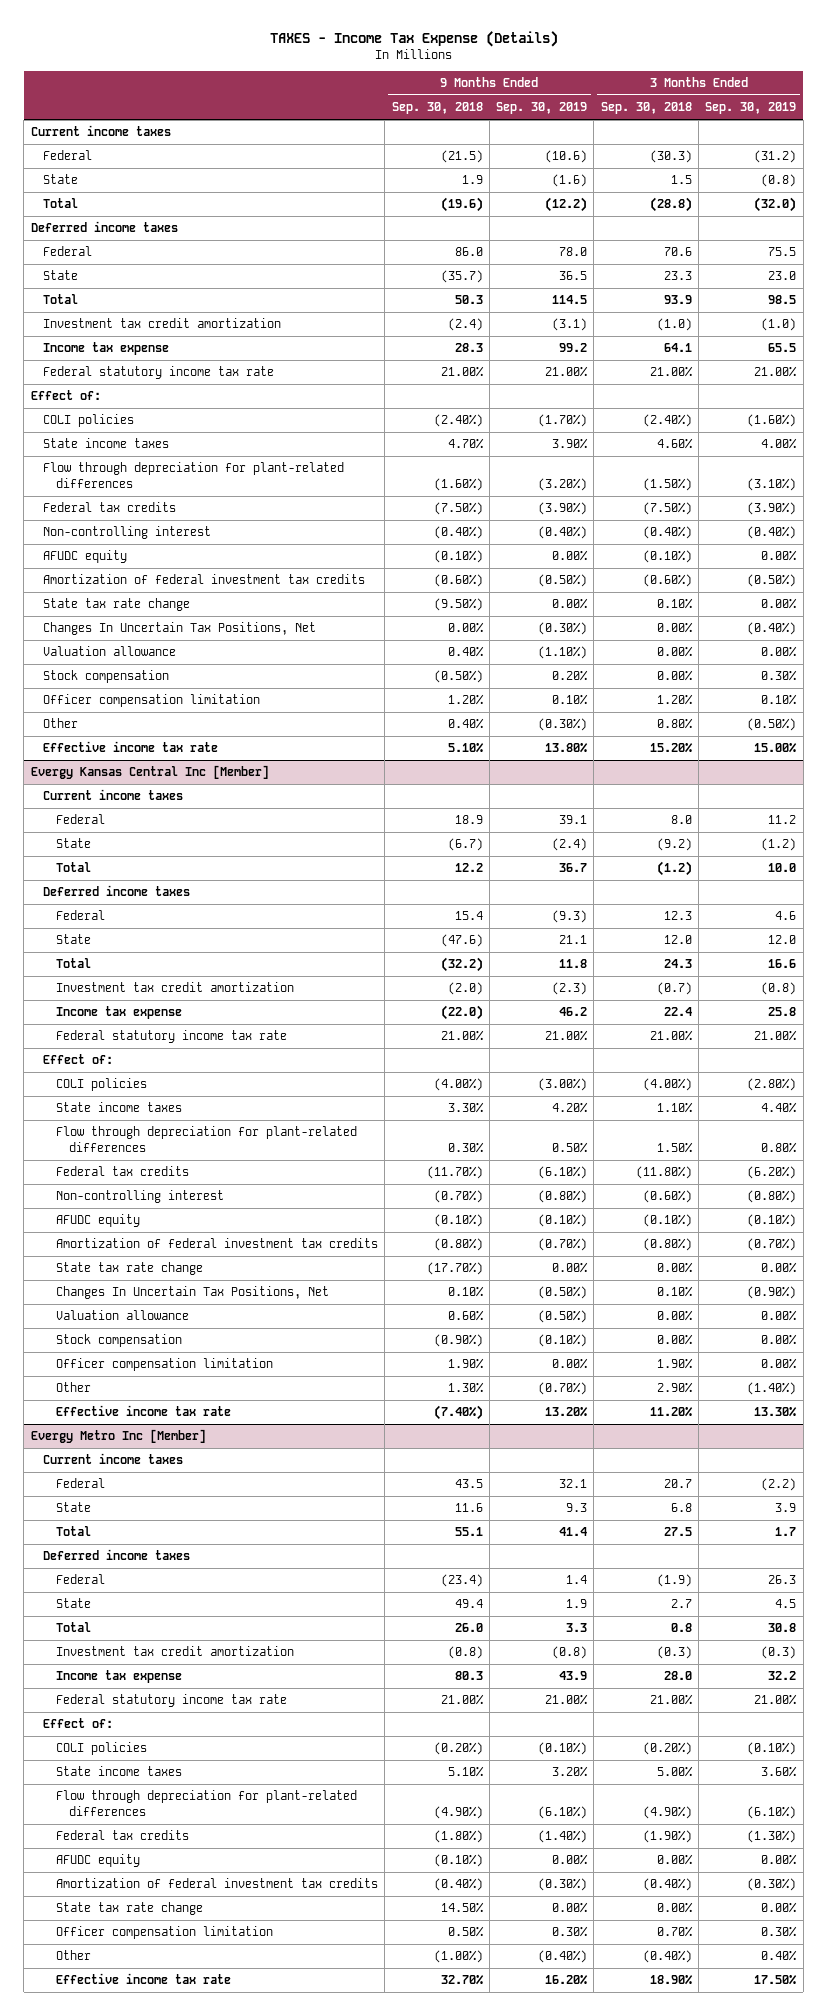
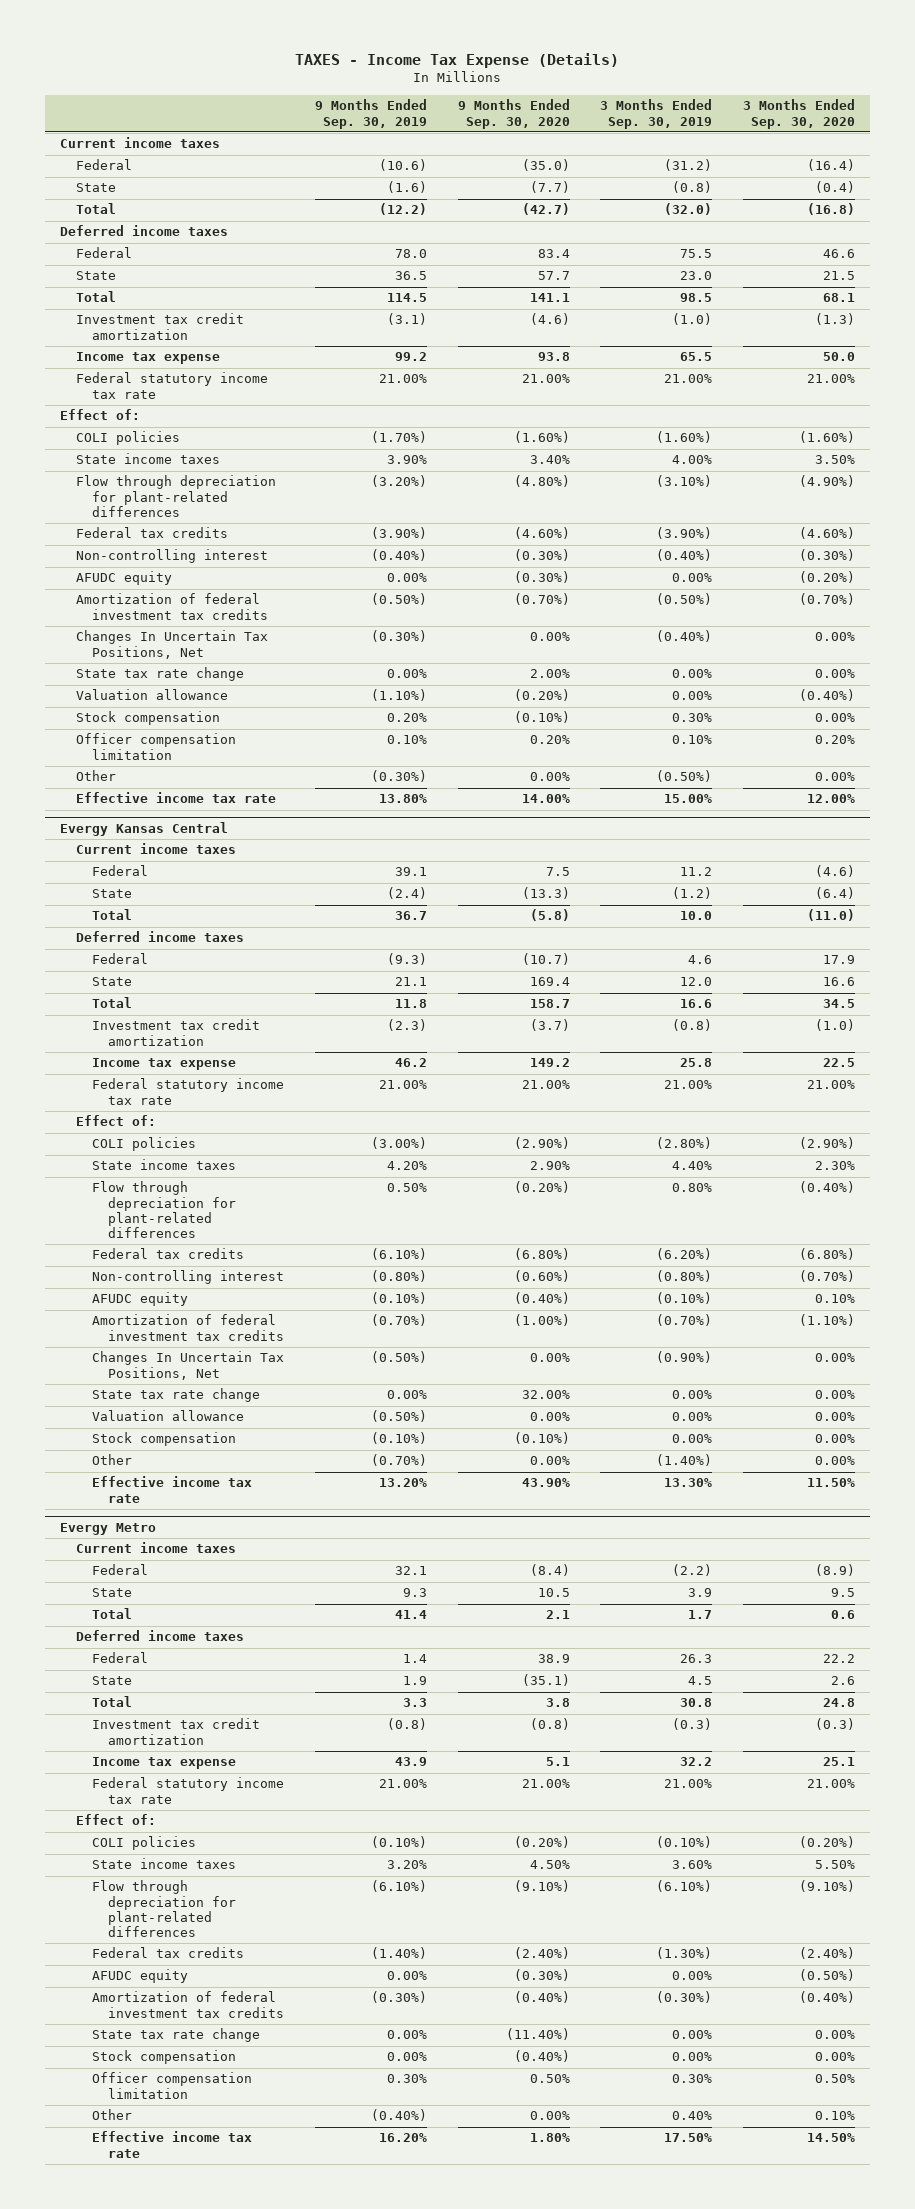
[391,102,483,115] Sep. 30, 2018 -> none
[600,102,692,115] Sep. 30, 2018 -> none
none -> [457,99,570,129] 9 Months Ended Sep. 30, 2020
none -> [742,99,855,129] 3 Months Ended Sep. 30, 2020
[43,598,191,612] State tax rate change -> [76,667,245,682] State tax rate change
[30,765,269,780] Evergy Kansas Central Inc [Member] -> [59,822,228,837] Evergy Kansas Central
[56,1262,204,1276] State tax rate change -> none
none -> [92,1388,261,1403] State tax rate change
[56,1358,274,1372] Officer compensation limitation -> none
[30,1429,206,1444] Evergy Metro Inc [Member] -> [59,1523,156,1536] Evergy Metro
none -> [92,2050,237,2065] Stock compensation

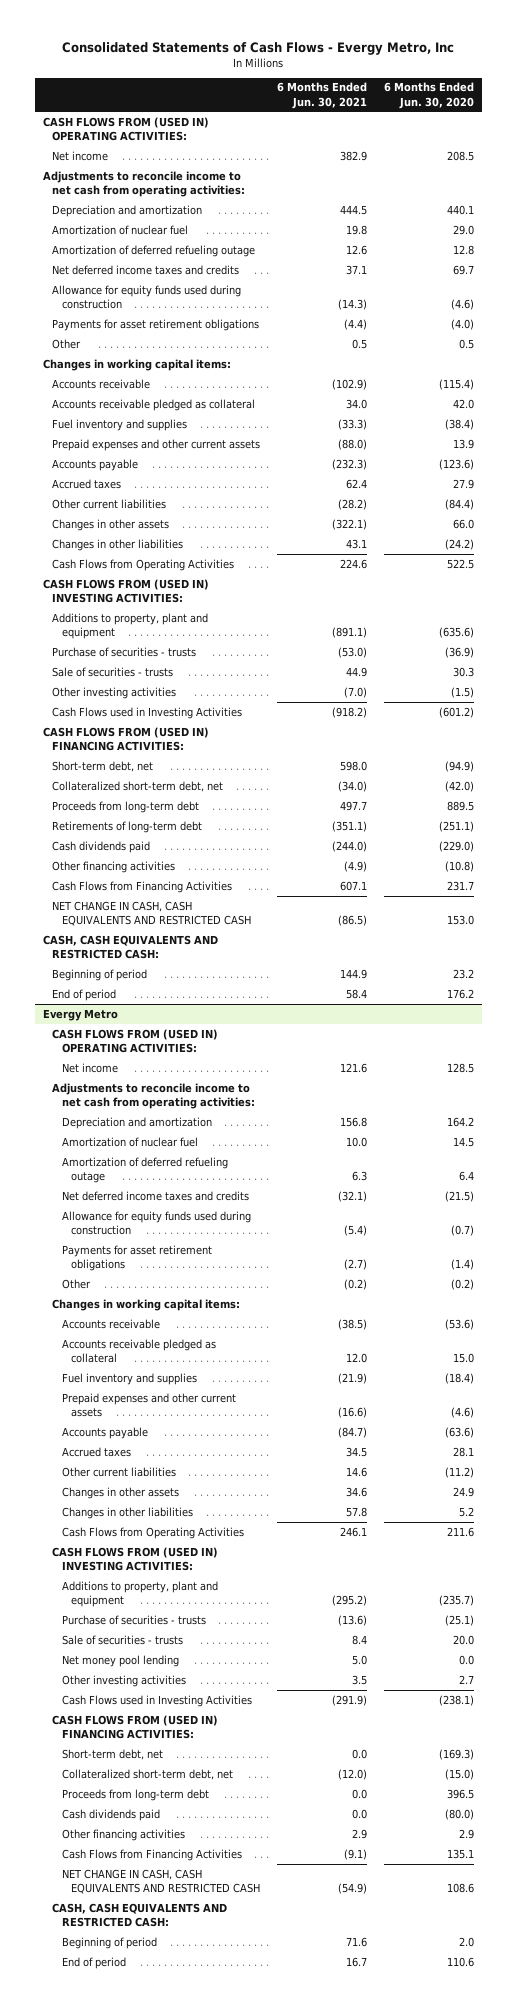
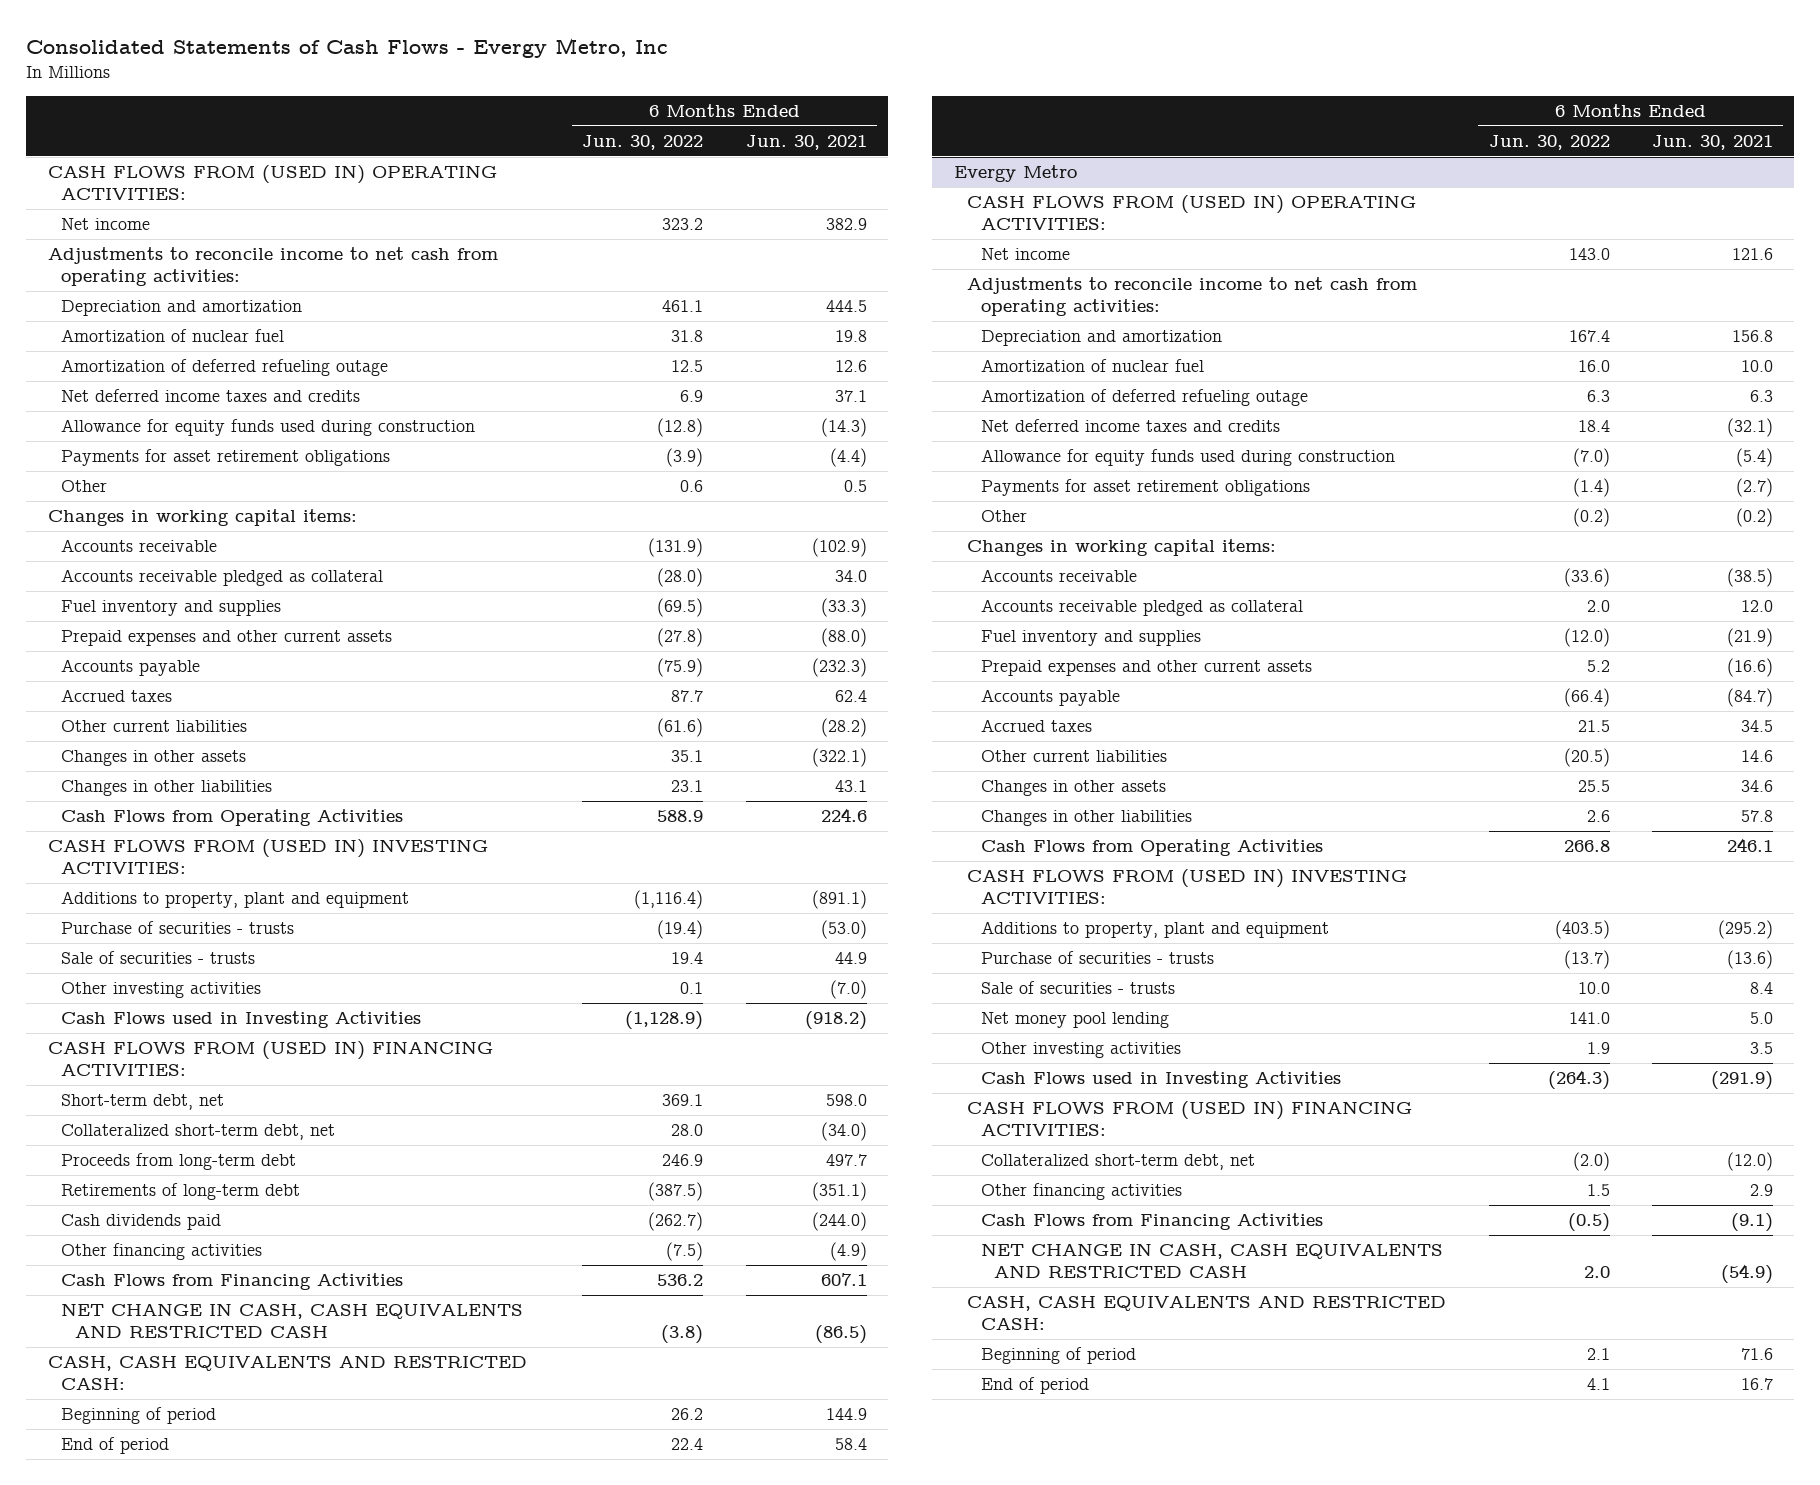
[383,82,474,109] 6 Months Ended Jun. 30, 2020 -> none
none -> [582,134,704,150] Jun. 30, 2022
[61,1748,163,1760] Short-term debt, net -> none
[61,1788,209,1801] Proceeds from long-term debt -> none
[61,1808,160,1821] Cash dividends paid -> none

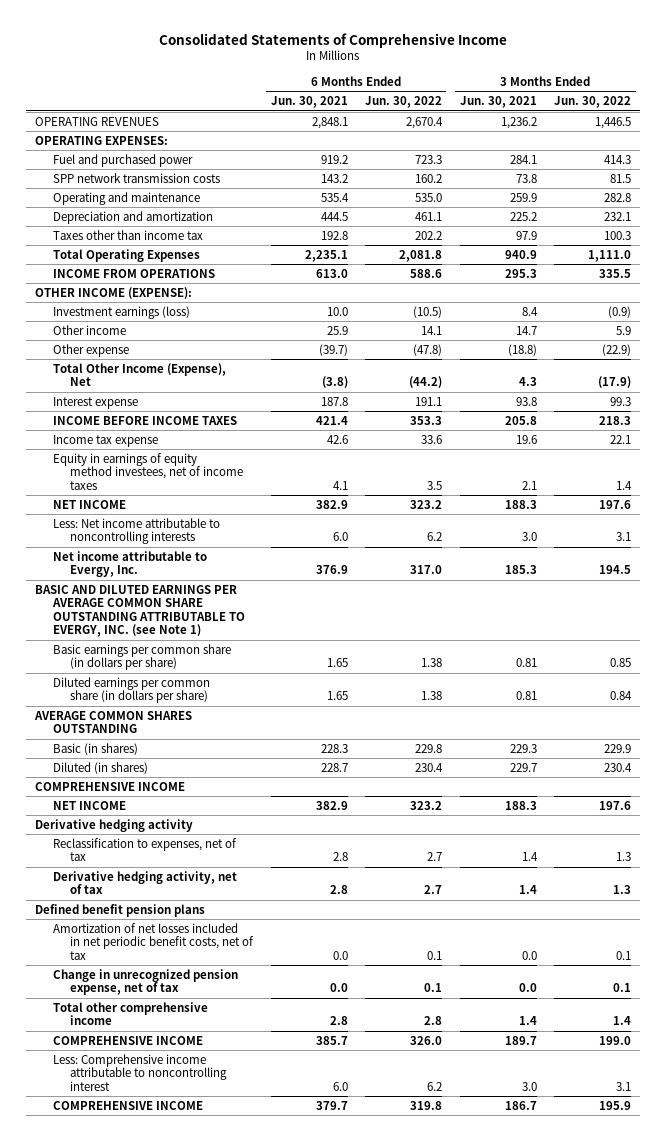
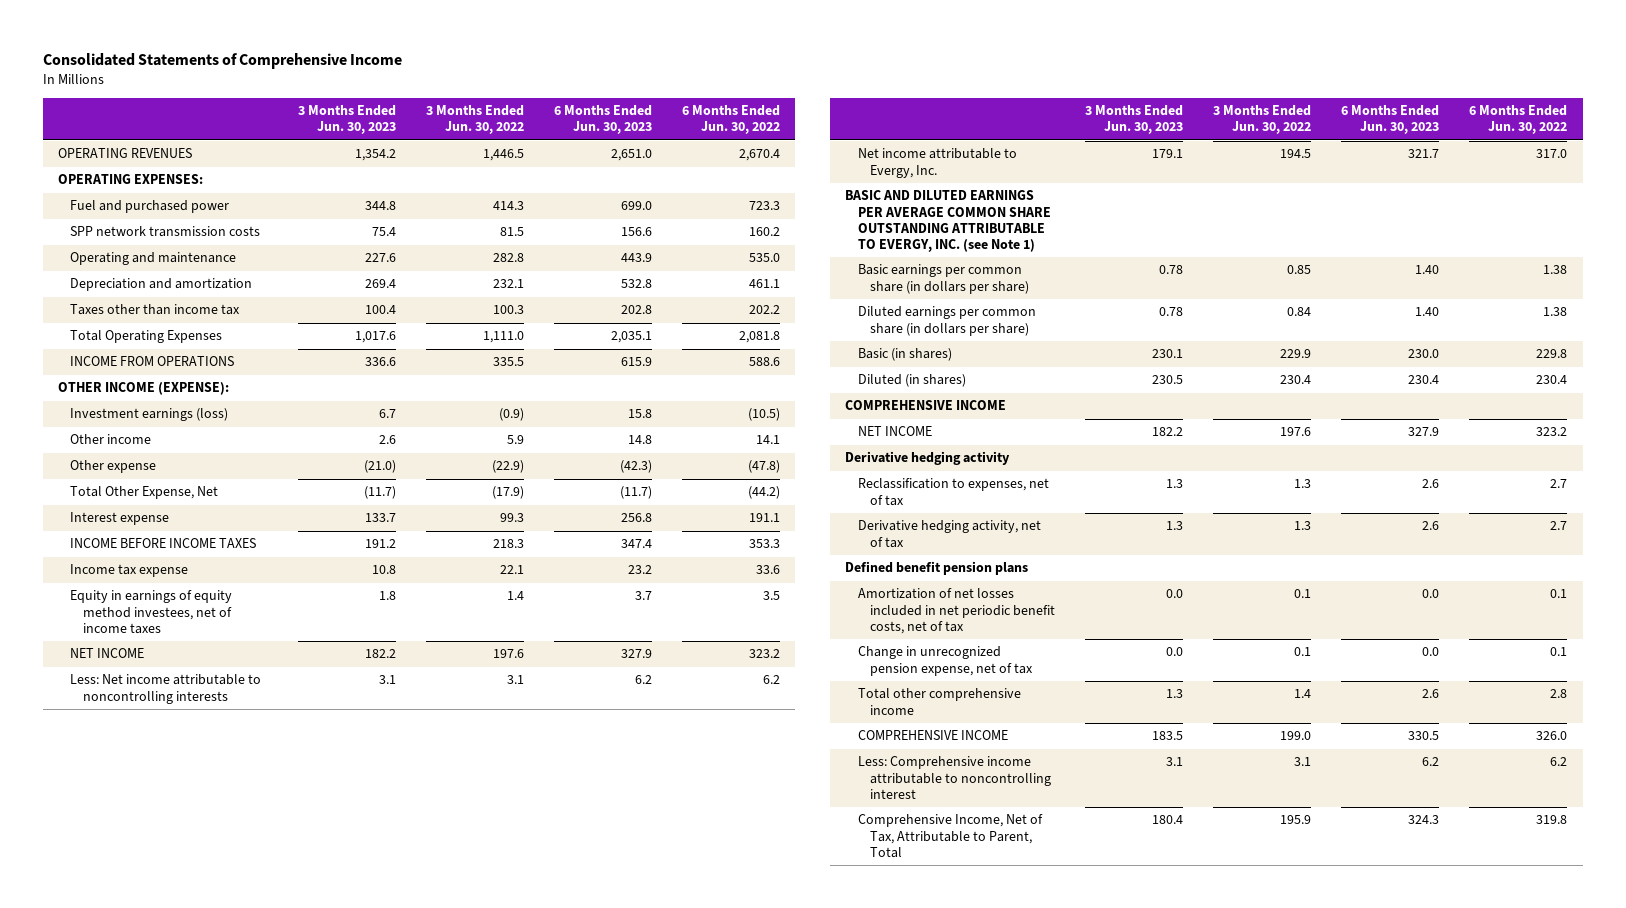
[270,96,348,109] Jun. 30, 2021 -> none
[459,96,537,109] Jun. 30, 2021 -> none
none -> [297,105,396,135] 3 Months Ended Jun. 30, 2023
none -> [553,105,652,135] 6 Months Ended Jun. 30, 2023
[52,362,226,387] Total Other Income (Expense), Net -> [70,486,219,500] Total Other Expense, Net
[34,710,193,734] AVERAGE COMMON SHARES OUTSTANDING -> none
[52,1100,203,1110] COMPREHENSIVE INCOME -> [857,814,1043,858] Comprehensive Income, Net of Tax, Attributable to Parent, Total

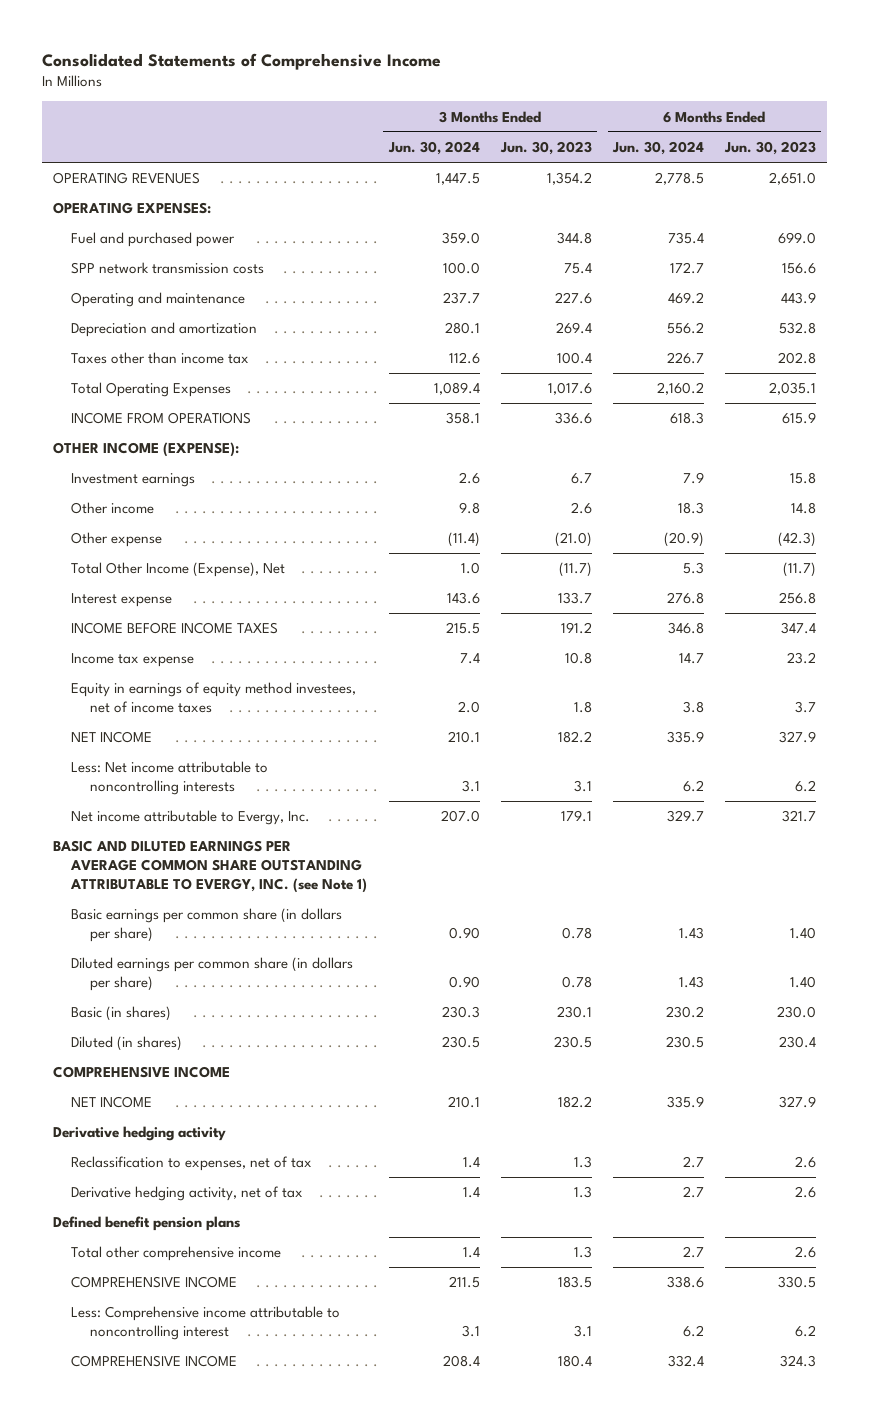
[425,105,524,135] 3 Months Ended Jun. 30, 2022 -> none
[682,105,781,135] 6 Months Ended Jun. 30, 2022 -> none
none -> [387,140,480,155] Jun. 30, 2024
none -> [611,140,704,155] Jun. 30, 2024
[70,408,229,422] Investment earnings (loss) -> [71,473,196,488] Investment earnings
[70,486,219,500] Total Other Expense, Net -> [71,562,286,578] Total Other Income (Expense), Net
[857,588,1055,634] Amortization of net losses included in net periodic benefit costs, net of tax -> none
[857,646,1033,676] Change in unrecognized pension expense, net of tax -> none
[857,814,1043,858] Comprehensive Income, Net of Tax, Attributable to Parent, Total -> [71,1355,238,1368] COMPREHENSIVE INCOME

